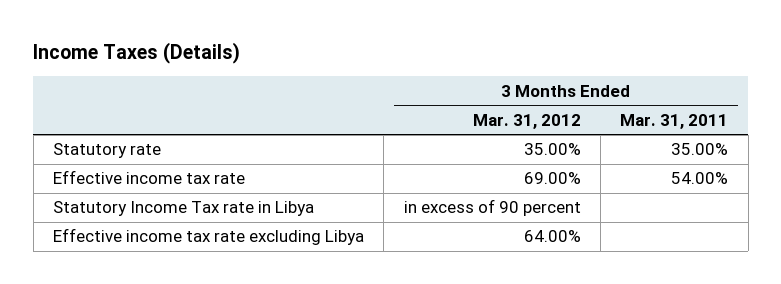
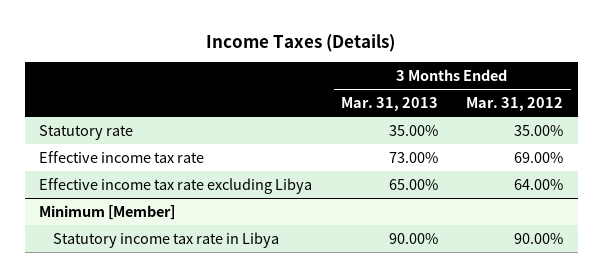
[620,113,729,129] Mar. 31, 2011 -> none
none -> [340,97,438,112] Mar. 31, 2013
[53,201,315,217] Statutory Income Tax rate in Libya -> none
none -> [39,204,176,220] Minimum [Member]
none -> [52,231,279,248] Statutory income tax rate in Libya

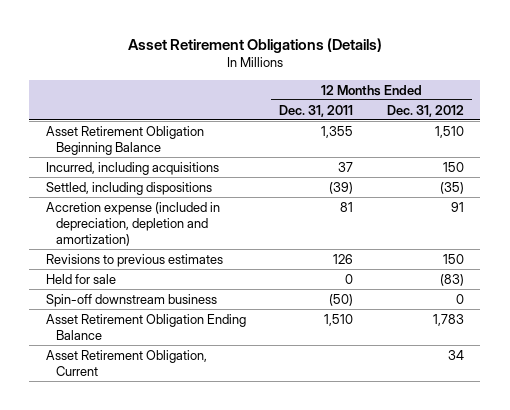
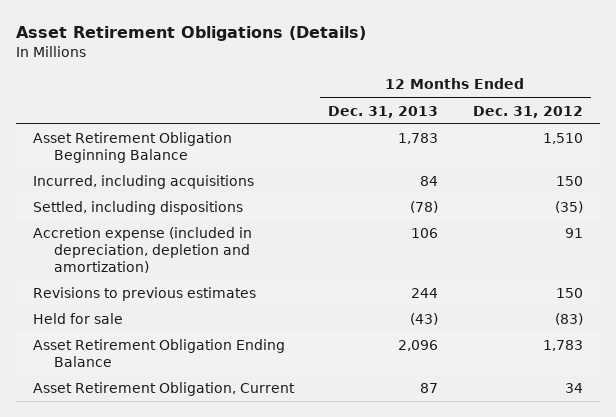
[279,104,354,117] Dec. 31, 2011 -> none
none -> [328,105,439,118] Dec. 31, 2013
[46,293,218,307] Spin-off downstream business -> none

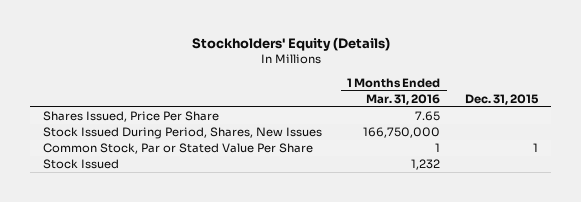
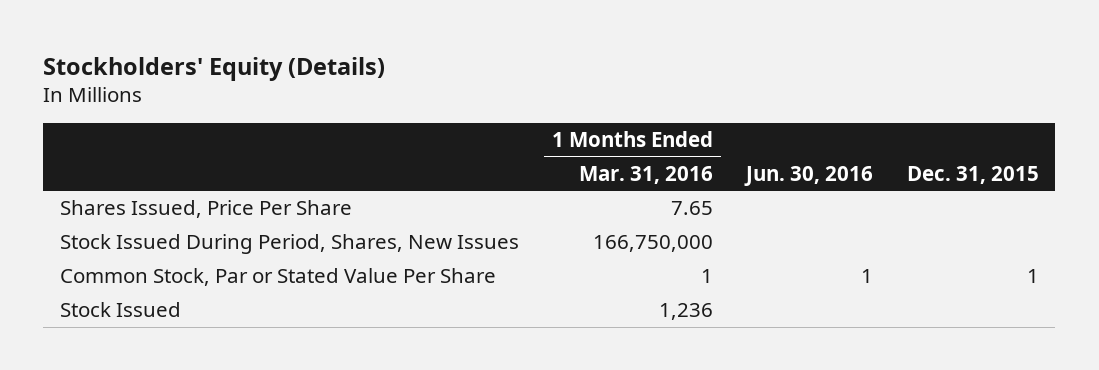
none -> [744,165,874,186] Jun. 30, 2016
[411,159,441,171] 1,232 -> [659,303,714,321] 1,236

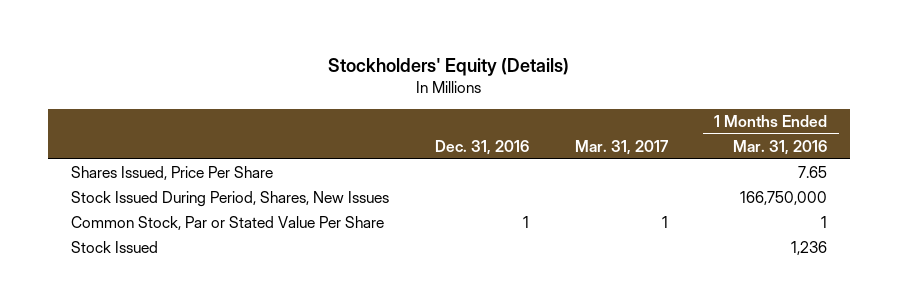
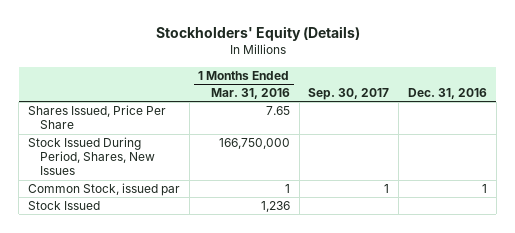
[575,139,669,155] Mar. 31, 2017 -> none
none -> [308,88,390,101] Sep. 30, 2017
[70,216,384,231] Common Stock, Par or Stated Value Per Share -> [28,183,181,197] Common Stock, issued par

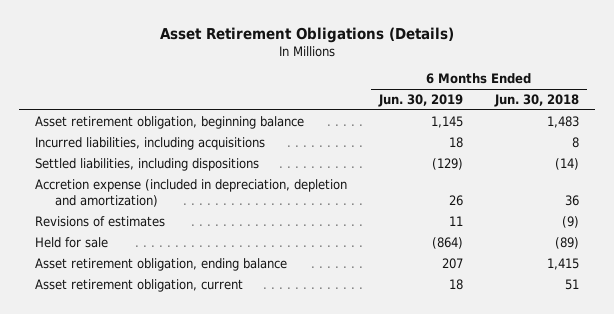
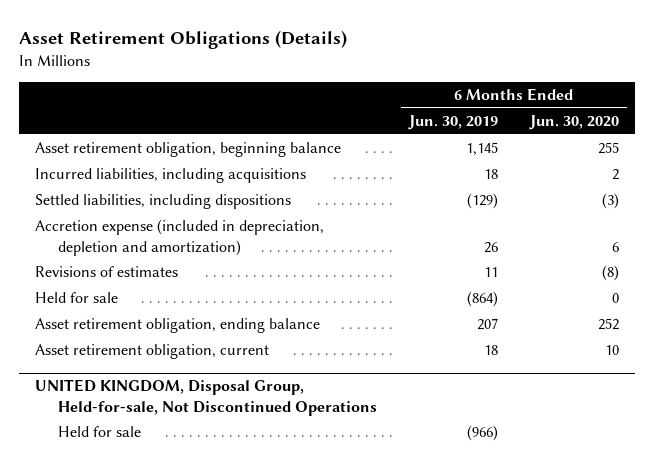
[494,93,580,107] Jun. 30, 2018 -> none
none -> [528,115,619,131] Jun. 30, 2020
none -> [34,379,377,416] UNITED KINGDOM, Disposal Group, Held-for-sale, Not Discontinued Operations
none -> [57,426,141,438] Held for sale

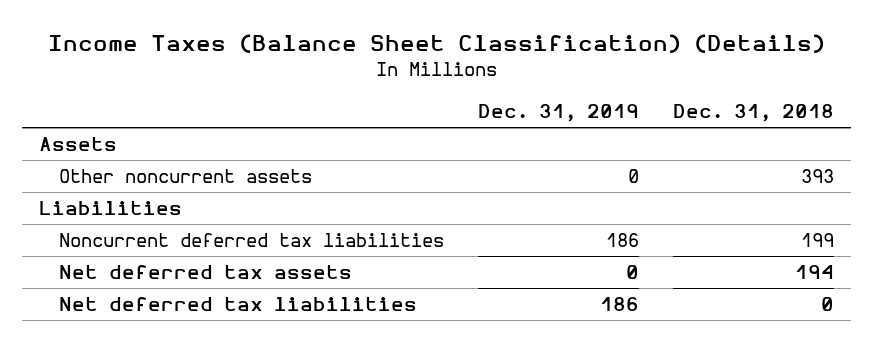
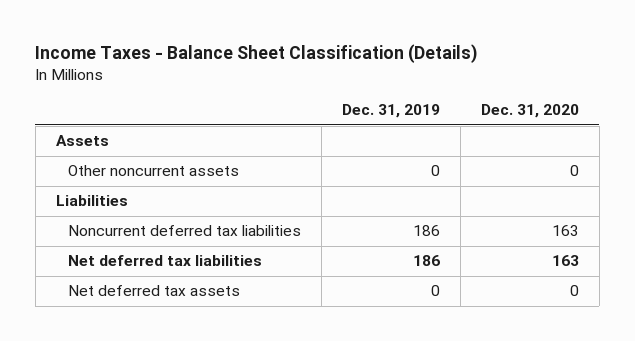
[47,33,825,53] Income Taxes (Balance Sheet Classification) (Details) -> [35,44,479,64] Income Taxes - Balance Sheet Classification (Details)
[673,104,835,123] Dec. 31, 2018 -> none
none -> [480,104,579,119] Dec. 31, 2020
[58,265,352,280] Net deferred tax assets -> [67,285,240,297] Net deferred tax assets

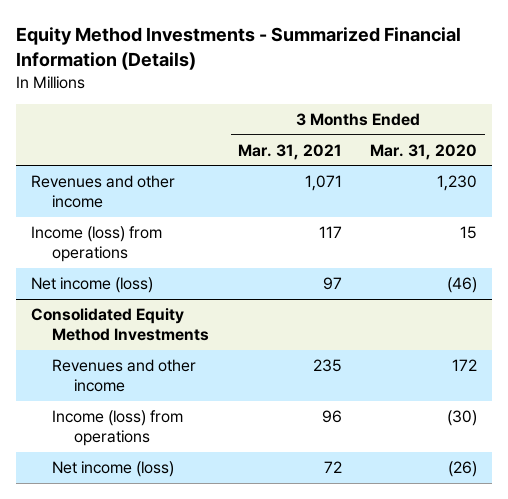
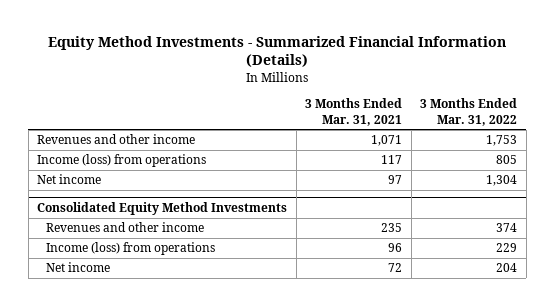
[370,143,478,160] Mar. 31, 2020 -> none
none -> [420,98,518,126] 3 Months Ended Mar. 31, 2022
[30,277,153,294] Net income (loss) -> [37,174,102,185] Net income
[52,461,175,478] Net income (loss) -> [45,262,110,273] Net income

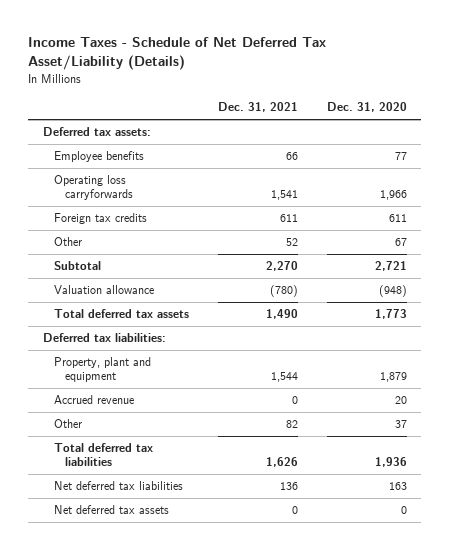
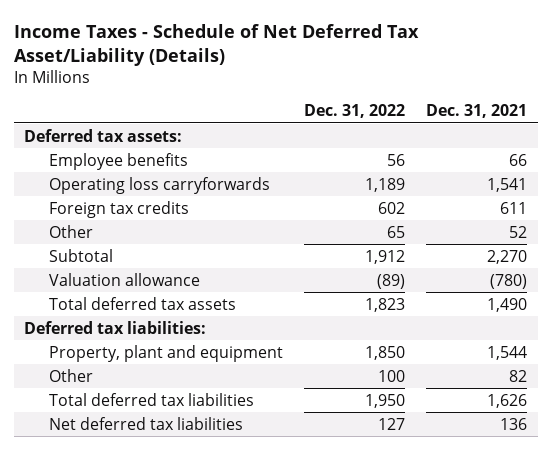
[326,102,407,113] Dec. 31, 2020 -> none
none -> [303,104,405,119] Dec. 31, 2022
[54,395,135,405] Accrued revenue -> none
[54,505,170,515] Net deferred tax assets -> none

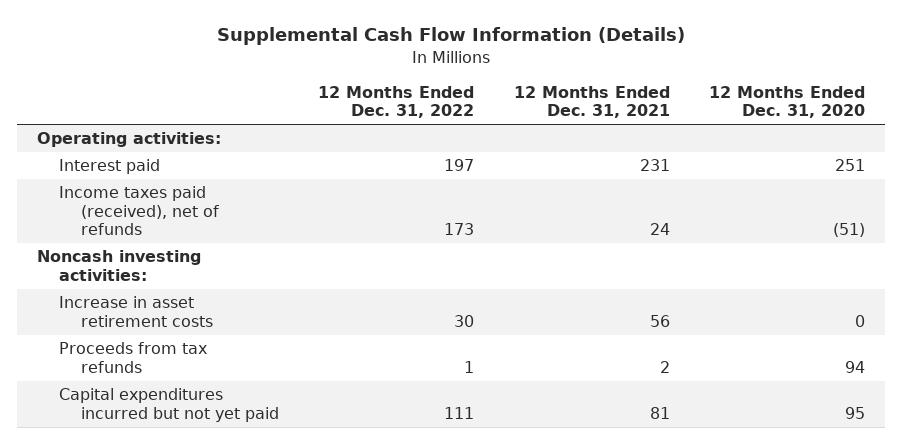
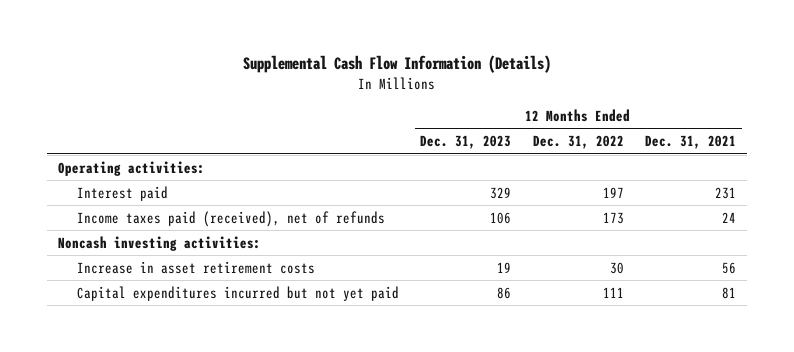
[709,85,866,119] 12 Months Ended Dec. 31, 2020 -> none
none -> [420,134,512,149] Dec. 31, 2023
[58,342,207,373] Proceeds from tax refunds -> none

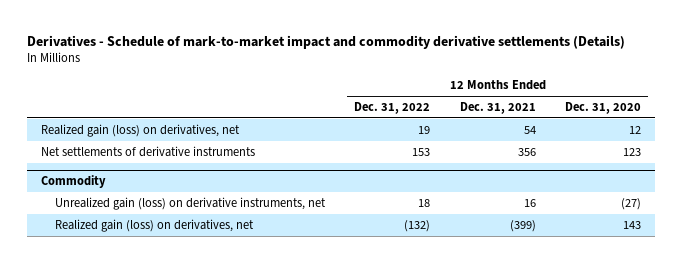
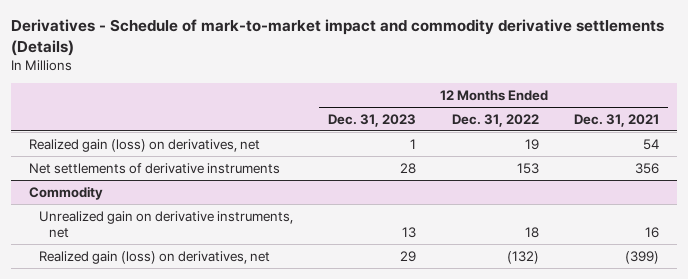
[564,102,641,115] Dec. 31, 2020 -> none
none -> [328,113,417,127] Dec. 31, 2023
[55,196,327,210] Unrealized gain (loss) on derivative instruments, net -> [38,210,293,238] Unrealized gain on derivative instruments, net

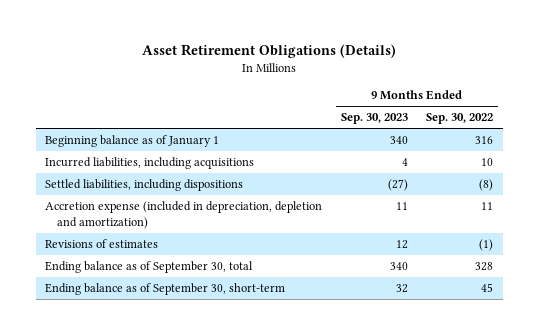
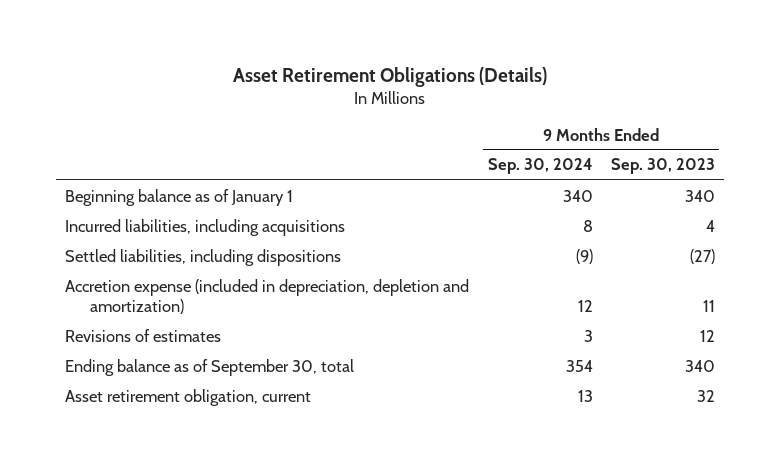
[426,113,494,125] Sep. 30, 2022 -> none
none -> [487,158,593,175] Sep. 30, 2024
[45,282,286,295] Ending balance as of September 30, short-term -> [65,388,312,406] Asset retirement obligation, current

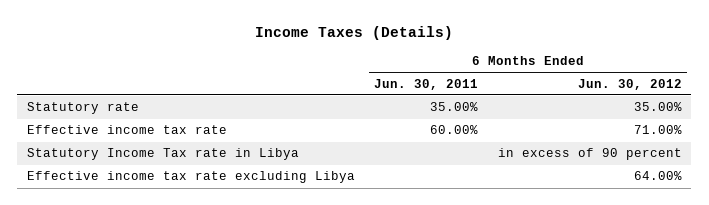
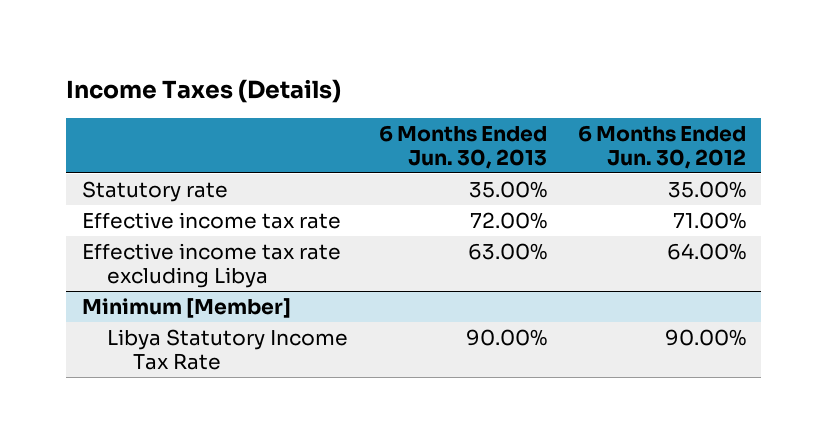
[374,78,479,90] Jun. 30, 2011 -> none
none -> [379,124,548,169] 6 Months Ended Jun. 30, 2013
[26,148,299,161] Statutory Income Tax rate in Libya -> none
none -> [81,297,291,318] Minimum [Member]
none -> [107,328,349,370] Libya Statutory Income Tax Rate

